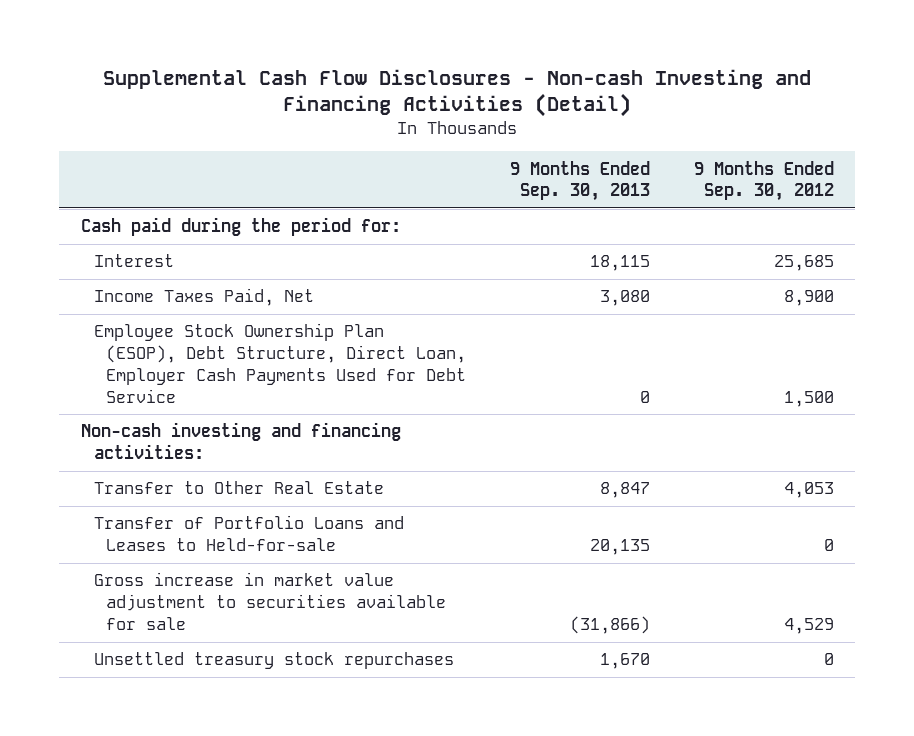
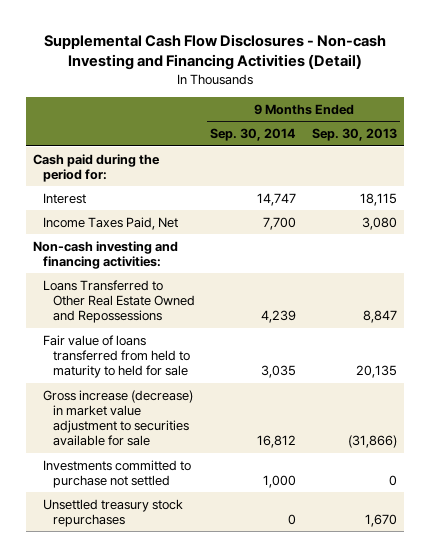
[693,160,834,202] 9 Months Ended Sep. 30, 2012 -> none
none -> [210,128,297,142] Sep. 30, 2014
[93,323,467,403] Employee Stock Ownership Plan (ESOP), Debt Structure, Direct Loan, Employer Cash Payments Used for Debt Service -> none
[93,481,384,495] Transfer to Other Real Estate -> [43,279,196,324] Loans Transferred to Other Real Estate Owned and Repossessions
[93,515,404,552] Transfer of Portfolio Loans and Leases to Held-for-sale -> [43,334,191,379] Fair value of loans transferred from held to maturity to held for sale
[93,572,447,630] Gross increase in market value adjustment to securities available for sale -> [43,389,194,447] Gross increase (decrease) in market value adjustment to securities available for sale
none -> [43,459,192,488] Investments committed to purchase not settled

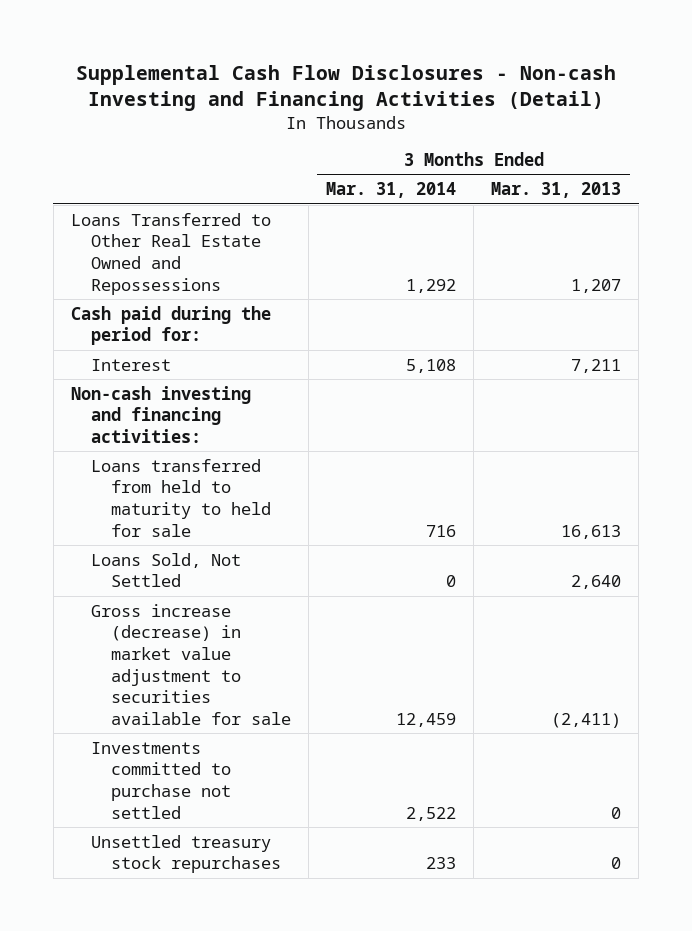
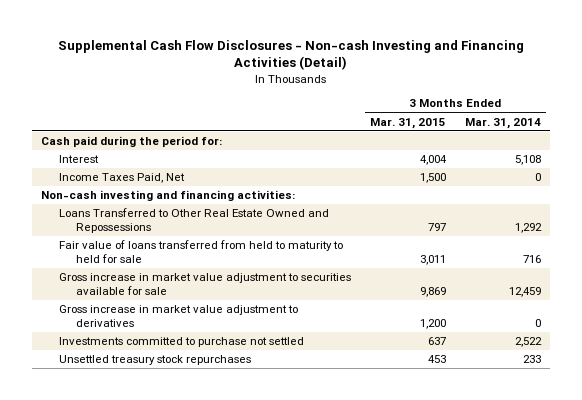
[491,182,622,199] Mar. 31, 2013 -> none
none -> [369,117,446,129] Mar. 31, 2015
none -> [58,173,185,184] Income Taxes Paid, Net
[90,552,241,588] Loans Sold, Not Settled -> none
[70,212,271,295] Loans Transferred to Other Real Estate Owned and Repossessions -> [58,208,329,233] Loans Transferred to Other Real Estate Owned and Repossessions
[90,458,272,537] Loans transferred from held to maturity to held for sale -> [58,240,343,263] Fair value of loans transferred from held to maturity to held for sale
[90,603,292,725] Gross increase (decrease) in market value adjustment to securities available for sale -> [58,273,351,295] Gross increase in market value adjustment to securities available for sale
none -> [58,305,298,327] Gross increase in market value adjustment to derivatives

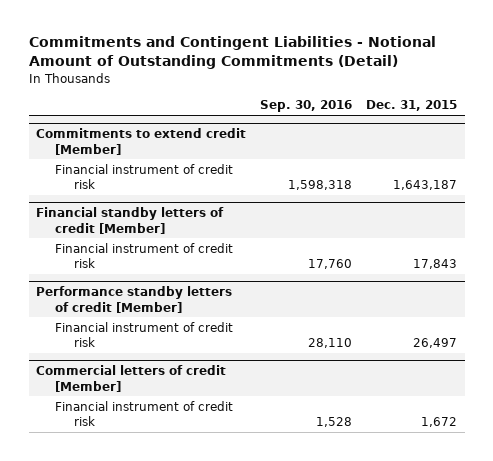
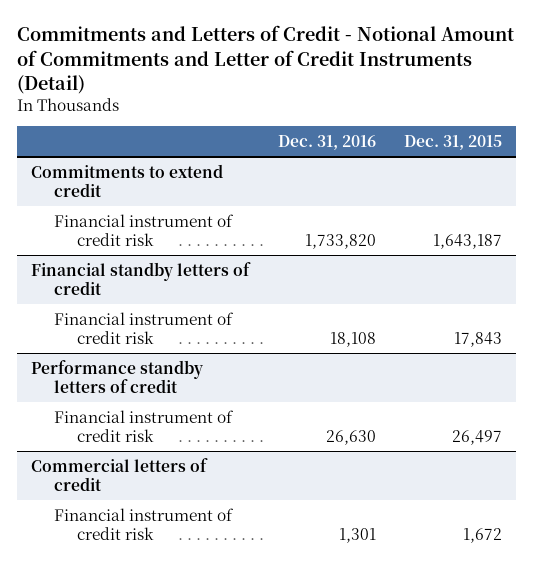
[28,36,436,70] Commitments and Contingent Liabilities - Notional Amount of Outstanding Commitments (Detail) -> [17,25,515,94] Commitments and Letters of Credit - Notional Amount of Commitments and Letter of Credit Instruments (Detail)
[260,100,353,113] Sep. 30, 2016 -> none
none -> [277,135,376,151] Dec. 31, 2016
[35,128,246,155] Commitments to extend credit [Member] -> [31,163,224,197] Commitments to extend credit
[35,207,224,234] Financial standby letters of credit [Member] -> [31,261,252,295] Financial standby letters of credit
[35,286,232,313] Performance standby letters of credit [Member] -> [31,359,204,393] Performance standby letters of credit
[35,365,226,392] Commercial letters of credit [Member] -> [31,457,209,491] Commercial letters of credit

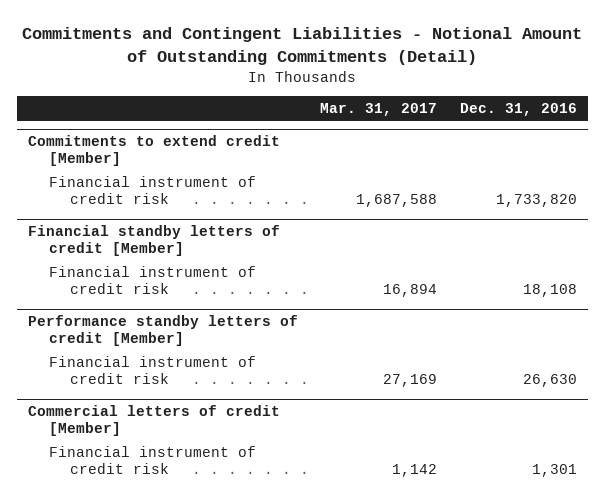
[17,25,515,94] Commitments and Letters of Credit - Notional Amount of Commitments and Letter of Credit Instruments (Detail) -> [22,27,583,65] Commitments and Contingent Liabilities - Notional Amount of Outstanding Commitments (Detail)
[404,135,503,151] Dec. 31, 2015 -> none
none -> [320,103,438,117] Mar. 31, 2017
[31,163,224,197] Commitments to extend credit -> [27,135,280,167] Commitments to extend credit [Member]
[31,261,252,295] Financial standby letters of credit -> [27,225,280,257] Financial standby letters of credit [Member]
[31,359,204,393] Performance standby letters of credit -> [27,315,298,347] Performance standby letters of credit [Member]
[31,457,209,491] Commercial letters of credit -> [27,405,280,437] Commercial letters of credit [Member]

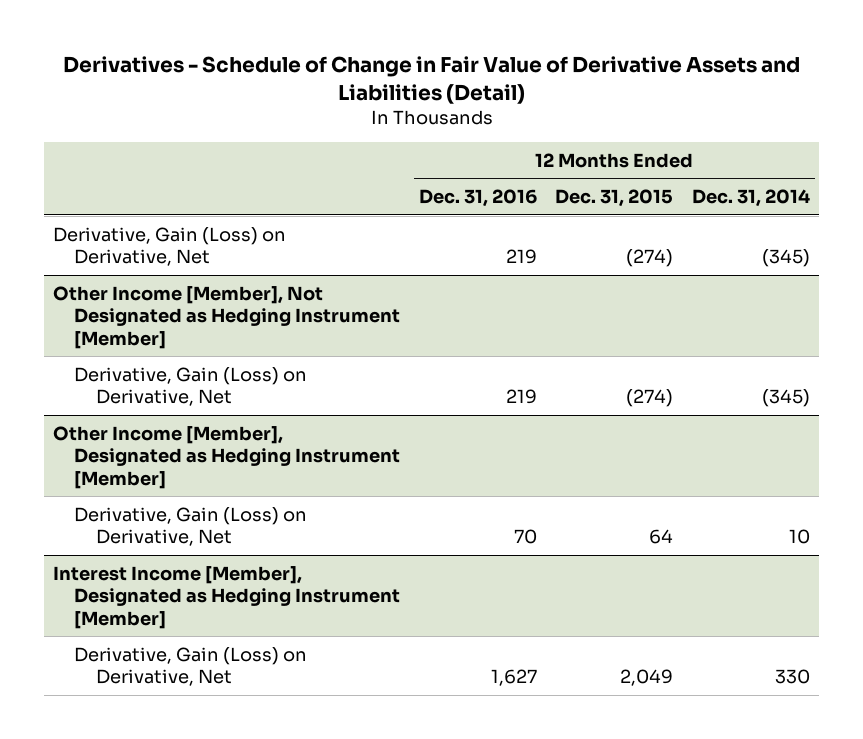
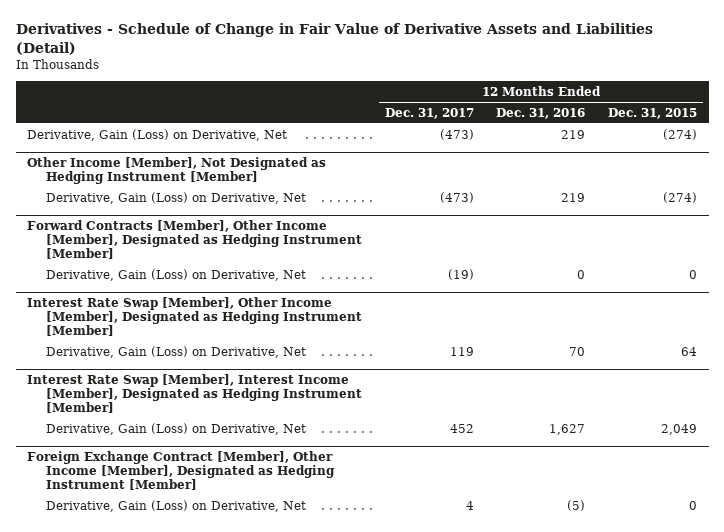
[691,189,810,208] Dec. 31, 2014 -> none
none -> [384,107,474,119] Dec. 31, 2017
[53,425,401,489] Other Income [Member], Designated as Hedging Instrument [Member] -> [27,219,362,259] Forward Contracts [Member], Other Income [Member], Designated as Hedging Instrument [Member]
none -> [45,268,306,281] Derivative, Gain (Loss) on Derivative, Net
none -> [27,296,362,336] Interest Rate Swap [Member], Other Income [Member], Designated as Hedging Instrument [Member]
[53,565,401,629] Interest Income [Member], Designated as Hedging Instrument [Member] -> [27,373,362,413] Interest Rate Swap [Member], Interest Income [Member], Designated as Hedging Instrument [Member]
none -> [27,450,335,490] Foreign Exchange Contract [Member], Other Income [Member], Designated as Hedging Instrument [Member]
none -> [45,499,306,512] Derivative, Gain (Loss) on Derivative, Net

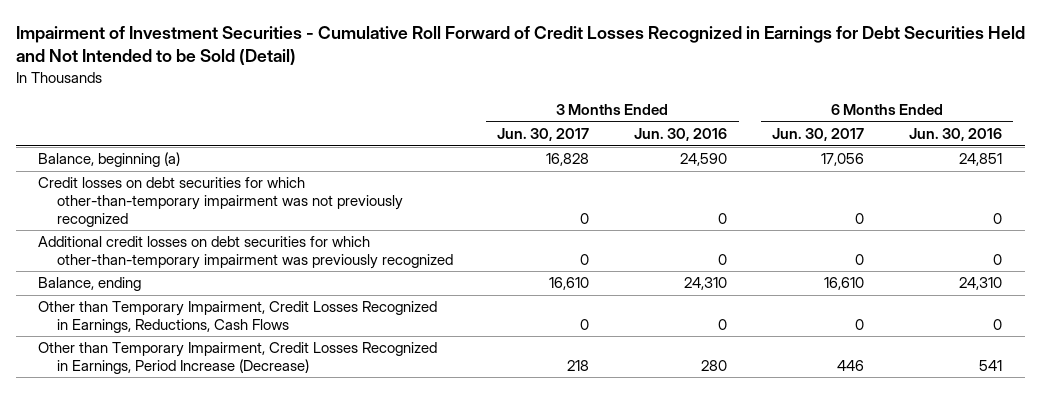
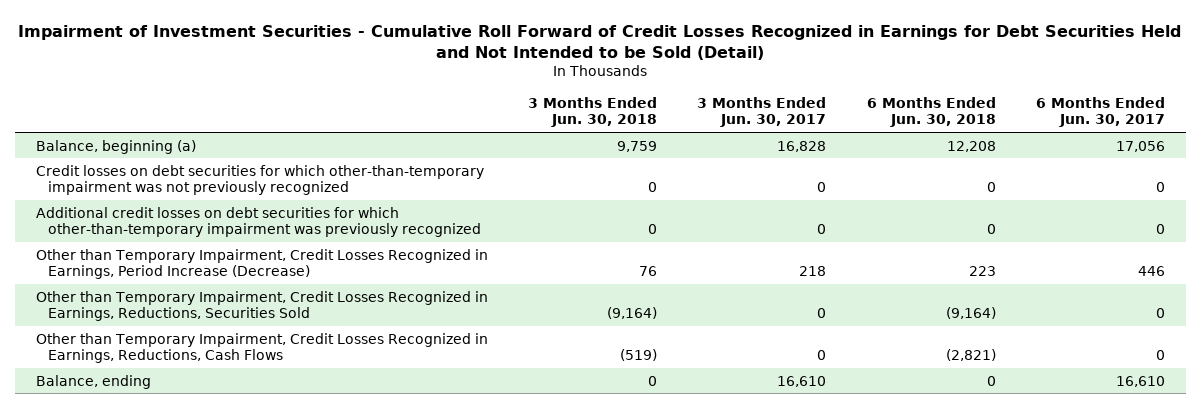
[634,128,728,142] Jun. 30, 2016 -> none
[909,128,1003,142] Jun. 30, 2016 -> none
none -> [527,96,657,128] 3 Months Ended Jun. 30, 2018
none -> [866,96,996,128] 6 Months Ended Jun. 30, 2018
none -> [35,290,488,322] Other than Temporary Impairment, Credit Losses Recognized in Earnings, Reductions, Securities Sold
[37,301,437,334] Other than Temporary Impairment, Credit Losses Recognized in Earnings, Reductions, Cash Flows -> [35,332,488,364] Other than Temporary Impairment, Credit Losses Recognized in Earnings, Reductions, Cash Flows
[37,277,141,292] Balance, ending -> [35,374,151,389] Balance, ending

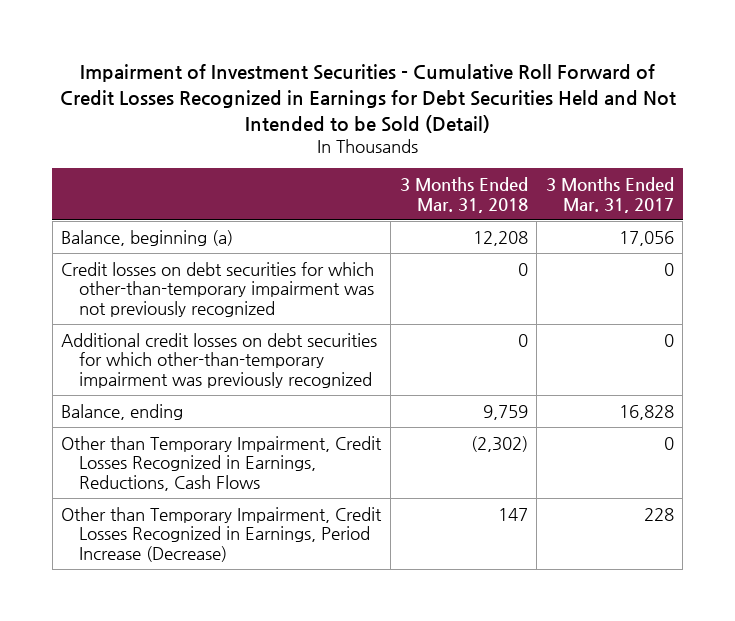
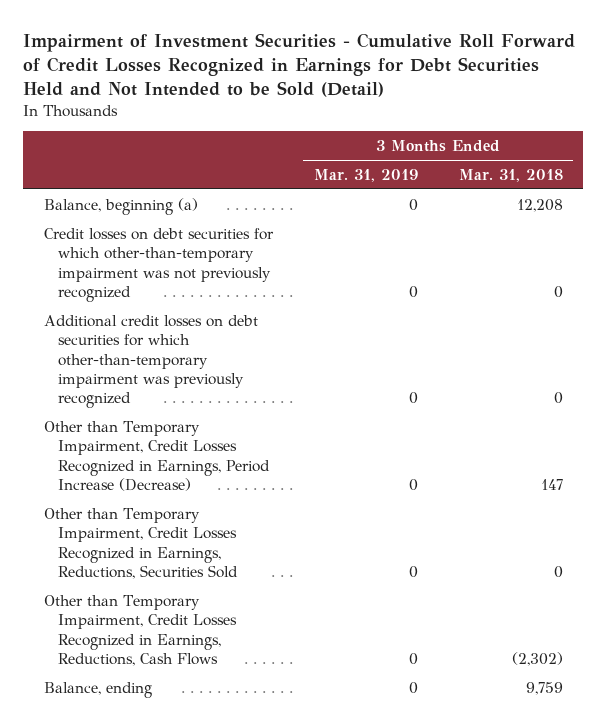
[545,177,674,213] 3 Months Ended Mar. 31, 2017 -> none
none -> [313,168,418,182] Mar. 31, 2019
none -> [43,507,239,579] Other than Temporary Impairment, Credit Losses Recognized in Earnings, Reductions, Securities Sold
[61,435,383,491] Other than Temporary Impairment, Credit Losses Recognized in Earnings, Reductions, Cash Flows -> [43,594,238,666] Other than Temporary Impairment, Credit Losses Recognized in Earnings, Reductions, Cash Flows
[61,403,184,420] Balance, ending -> [43,681,152,698] Balance, ending

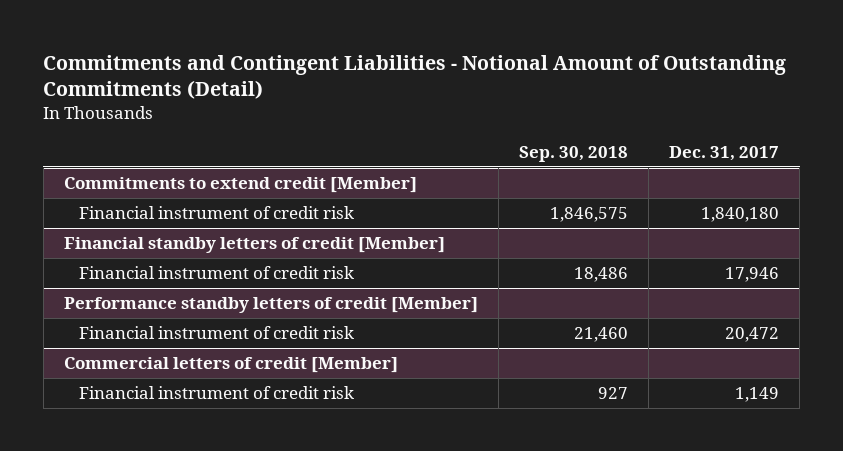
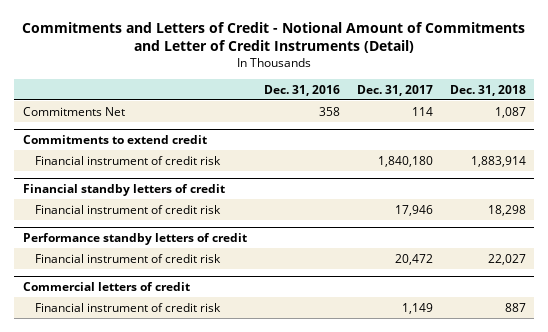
[43,54,787,100] Commitments and Contingent Liabilities - Notional Amount of Outstanding Commitments (Detail) -> [22,21,526,54] Commitments and Letters of Credit - Notional Amount of Commitments and Letter of Credit Instruments (Detail)
[518,145,628,162] Sep. 30, 2018 -> none
none -> [263,84,340,96] Dec. 31, 2016
none -> [449,84,526,96] Dec. 31, 2018
none -> [22,106,125,116] Commitments Net
[63,177,417,194] Commitments to extend credit [Member] -> [22,135,207,145] Commitments to extend credit
[63,237,445,254] Financial standby letters of credit [Member] -> [22,184,225,197] Financial standby letters of credit
[63,297,478,314] Performance standby letters of credit [Member] -> [22,233,247,246] Performance standby letters of credit
[63,357,398,374] Commercial letters of credit [Member] -> [22,282,190,292] Commercial letters of credit

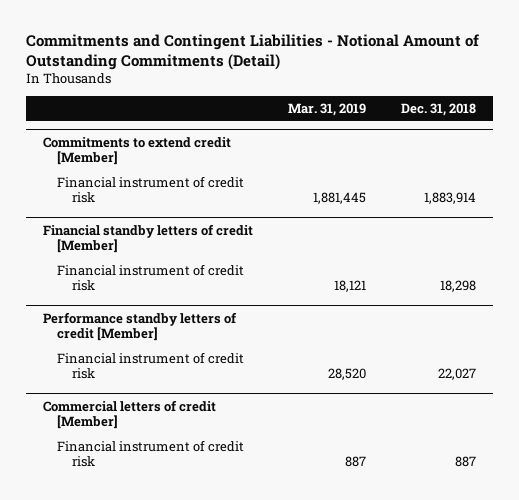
[22,21,526,54] Commitments and Letters of Credit - Notional Amount of Commitments and Letter of Credit Instruments (Detail) -> [25,33,479,70] Commitments and Contingent Liabilities - Notional Amount of Outstanding Commitments (Detail)
[263,84,340,96] Dec. 31, 2016 -> none
[356,84,433,96] Dec. 31, 2017 -> none
none -> [287,103,366,117] Mar. 31, 2019
[22,106,125,116] Commitments Net -> none
[22,135,207,145] Commitments to extend credit -> [42,136,231,166] Commitments to extend credit [Member]
[22,184,225,197] Financial standby letters of credit -> [42,223,253,254] Financial standby letters of credit [Member]
[22,233,247,246] Performance standby letters of credit -> [42,311,237,342] Performance standby letters of credit [Member]
[22,282,190,292] Commercial letters of credit -> [42,399,216,430] Commercial letters of credit [Member]

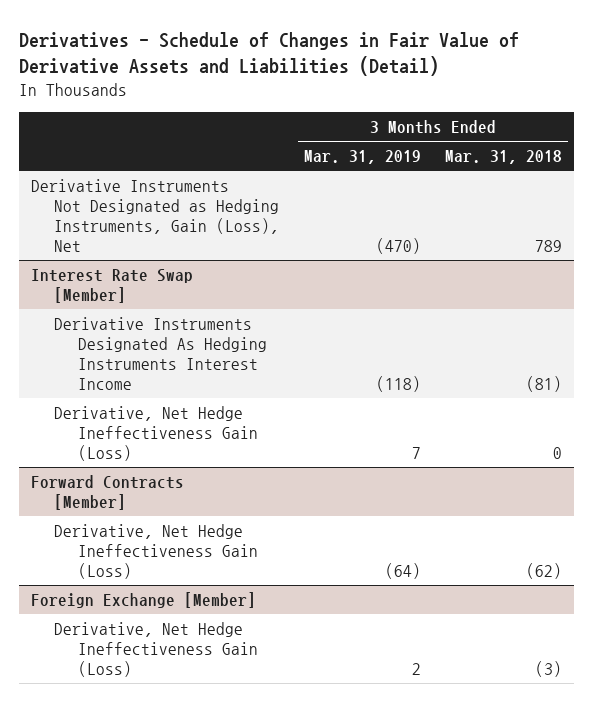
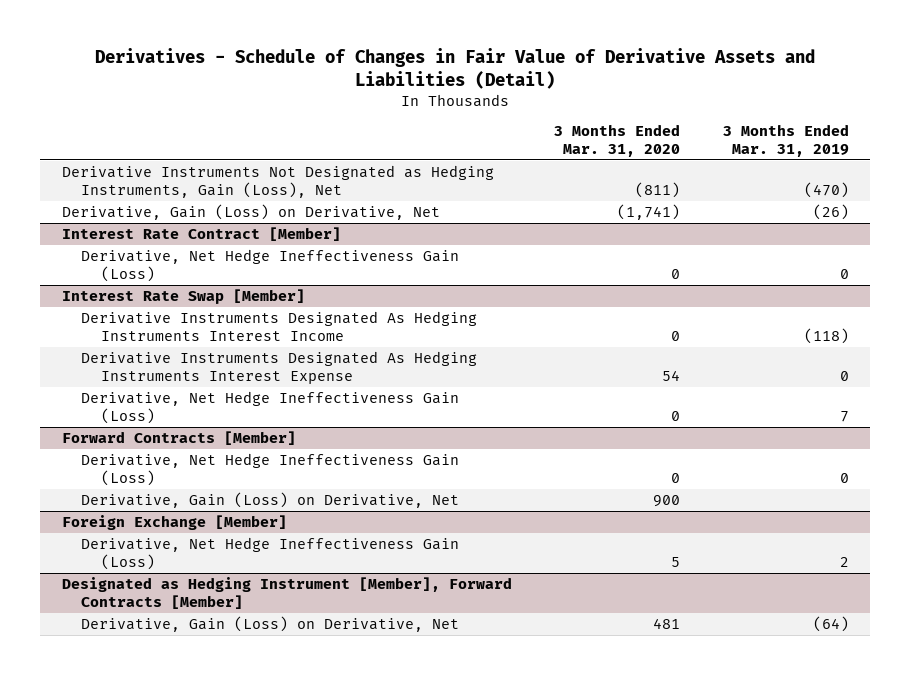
[444,150,562,165] Mar. 31, 2018 -> none
none -> [554,124,681,158] 3 Months Ended Mar. 31, 2020
none -> [61,204,440,221] Derivative, Gain (Loss) on Derivative, Net
none -> [61,227,341,242] Interest Rate Contract [Member]
none -> [81,249,460,282] Derivative, Net Hedge Ineffectiveness Gain (Loss)
none -> [81,351,478,384] Derivative Instruments Designated As Hedging Instruments Interest Expense
[384,562,421,579] (64) -> [840,472,850,483] 0
none -> [81,492,460,509] Derivative, Gain (Loss) on Derivative, Net
none -> [61,577,512,609] Designated as Hedging Instrument [Member], Forward Contracts [Member]
none -> [81,616,460,633] Derivative, Gain (Loss) on Derivative, Net

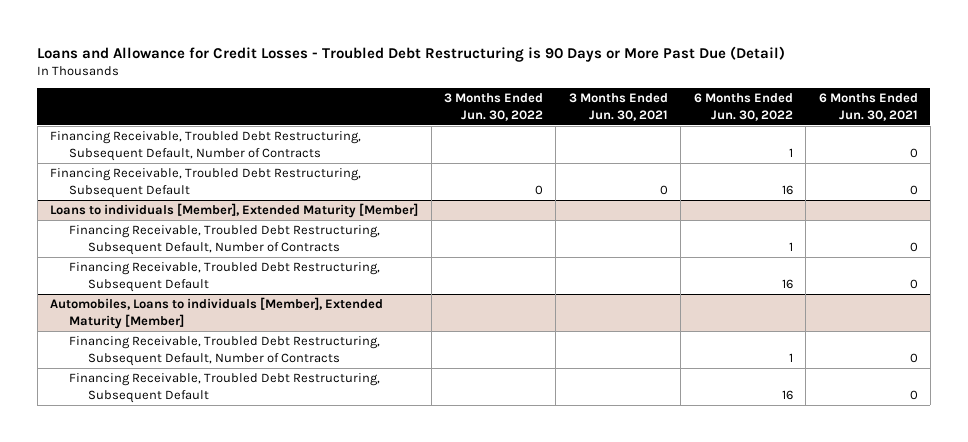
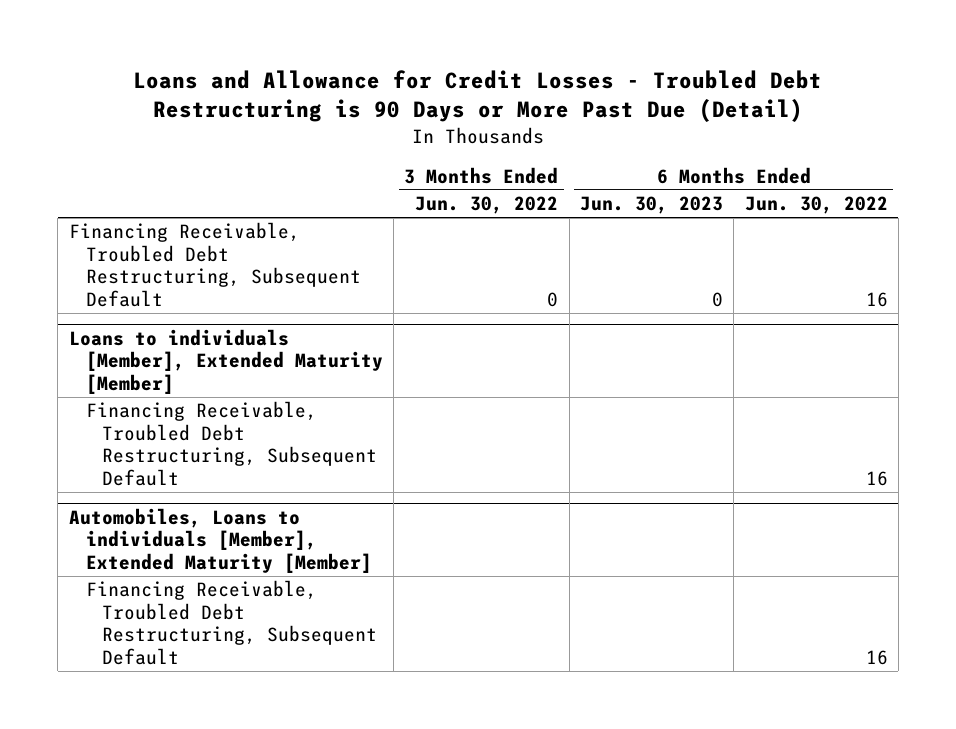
[568,93,668,121] 3 Months Ended Jun. 30, 2021 -> none
[818,93,918,121] 6 Months Ended Jun. 30, 2021 -> none
none -> [579,196,723,215] Jun. 30, 2023
[50,131,362,161] Financing Receivable, Troubled Debt Restructuring, Subsequent Default, Number of Contracts -> none
[68,225,380,255] Financing Receivable, Troubled Debt Restructuring, Subsequent Default, Number of Contracts -> none
[68,336,380,366] Financing Receivable, Troubled Debt Restructuring, Subsequent Default, Number of Contracts -> none

